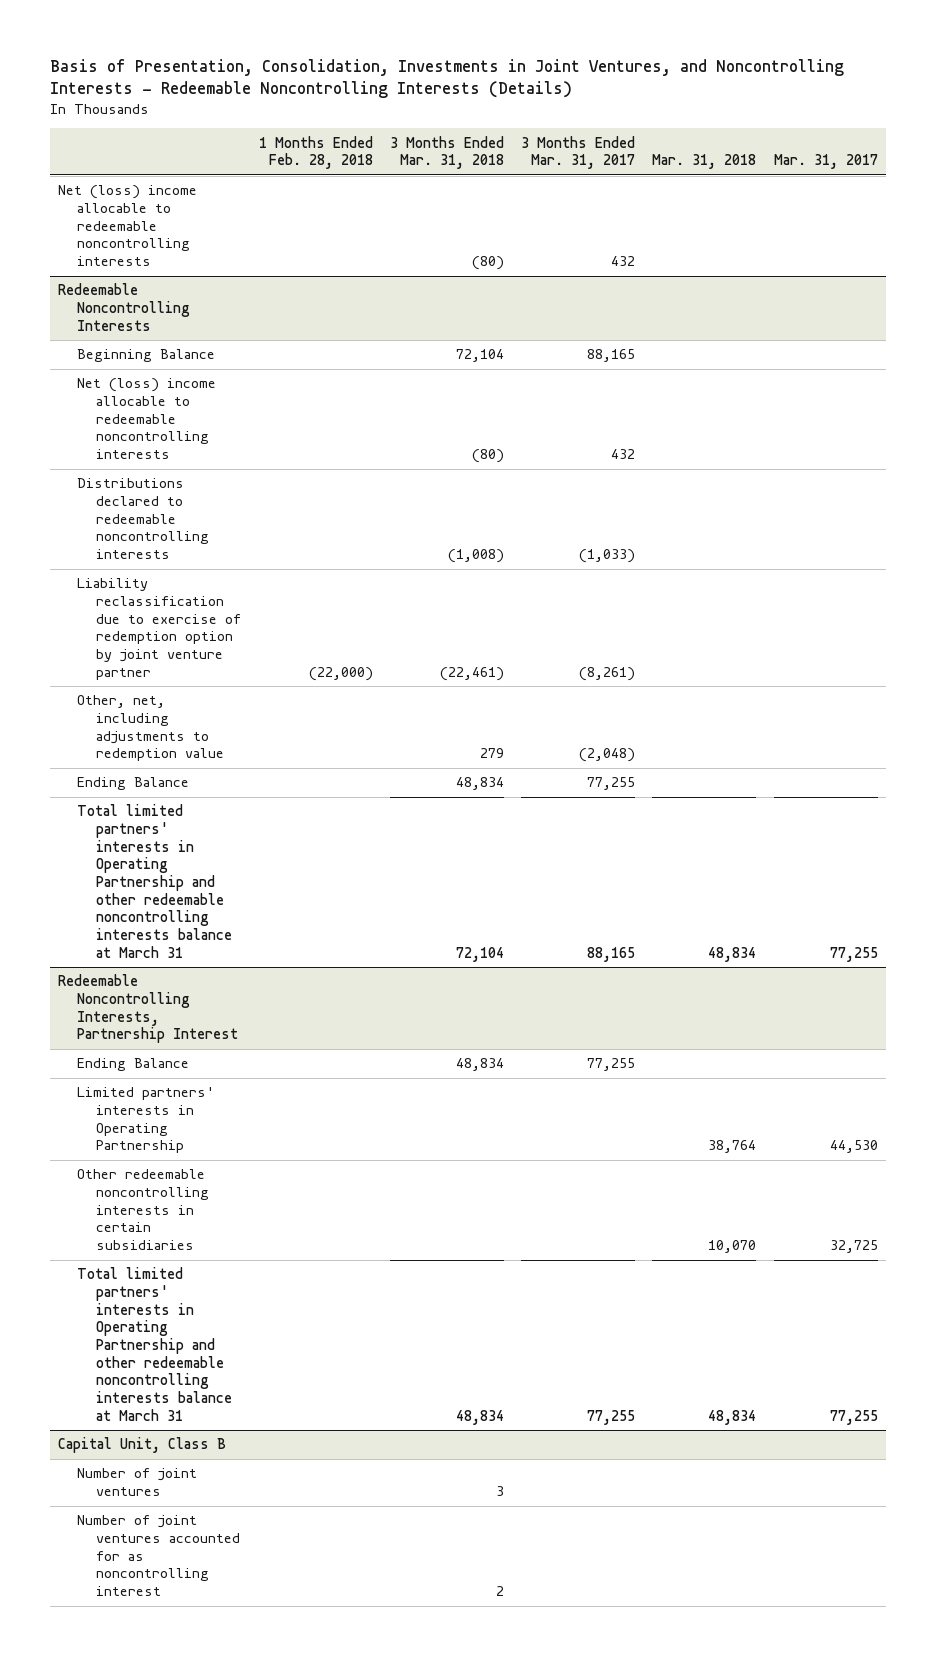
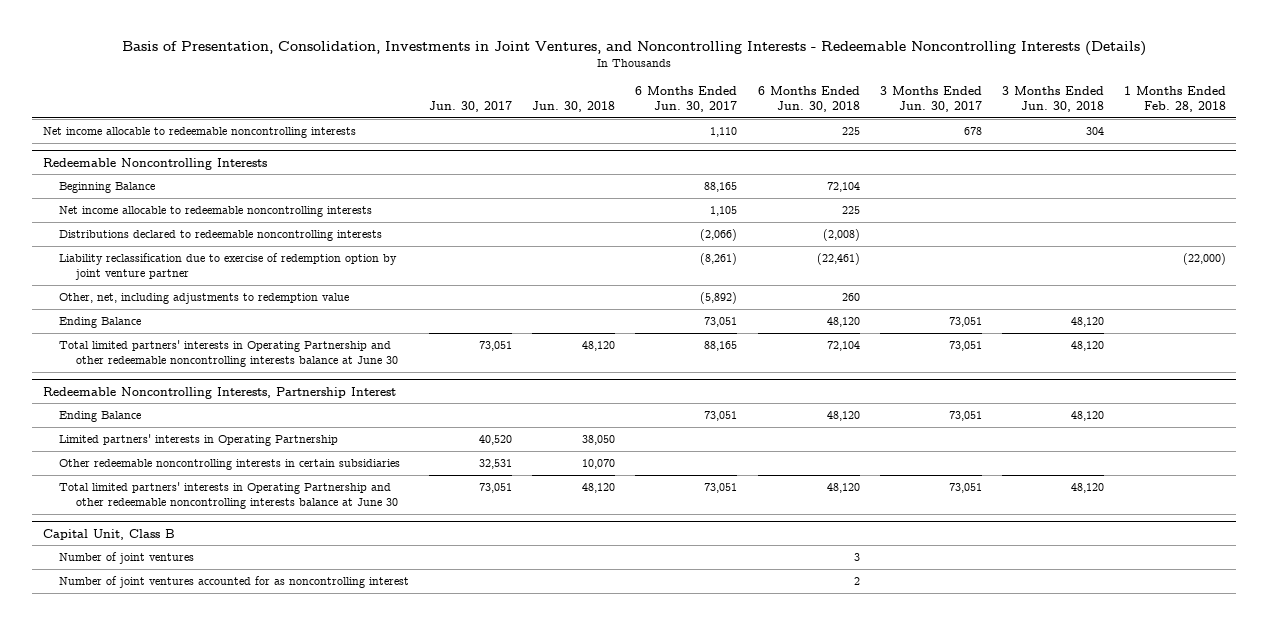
[389,135,504,170] 3 Months Ended Mar. 31, 2018 -> none
[521,135,636,170] 3 Months Ended Mar. 31, 2017 -> none
[652,154,757,170] Mar. 31, 2018 -> none
[773,154,878,170] Mar. 31, 2017 -> none
none -> [429,100,513,112] Jun. 30, 2017
none -> [532,100,616,112] Jun. 30, 2018
none -> [635,85,738,112] 6 Months Ended Jun. 30, 2017
none -> [757,85,860,112] 6 Months Ended Jun. 30, 2018
none -> [879,85,982,112] 3 Months Ended Jun. 30, 2017
none -> [1001,85,1104,112] 3 Months Ended Jun. 30, 2018
[58,185,198,266] Net (loss) income allocable to redeemable noncontrolling interests -> [42,126,356,138] Net income allocable to redeemable noncontrolling interests
[77,378,217,459] Net (loss) income allocable to redeemable noncontrolling interests -> [59,205,373,217] Net income allocable to redeemable noncontrolling interests
[77,804,233,958] Total limited partners' interests in Operating Partnership and other redeemable noncontrolling interests balance at March 31 -> [59,339,398,368] Total limited partners' interests in Operating Partnership and other redeemable noncontrolling interests balance at June 30
[77,1267,233,1421] Total limited partners' interests in Operating Partnership and other redeemable noncontrolling interests balance at March 31 -> [59,481,398,510] Total limited partners' interests in Operating Partnership and other redeemable noncontrolling interests balance at June 30

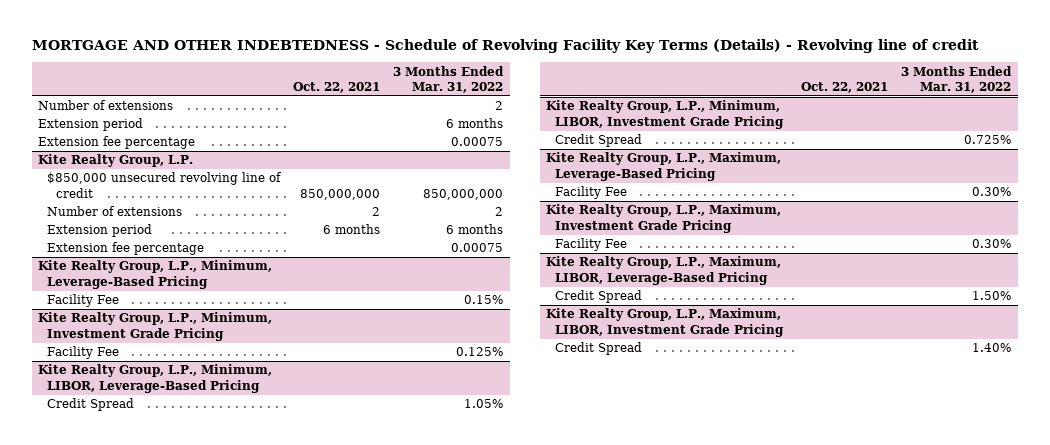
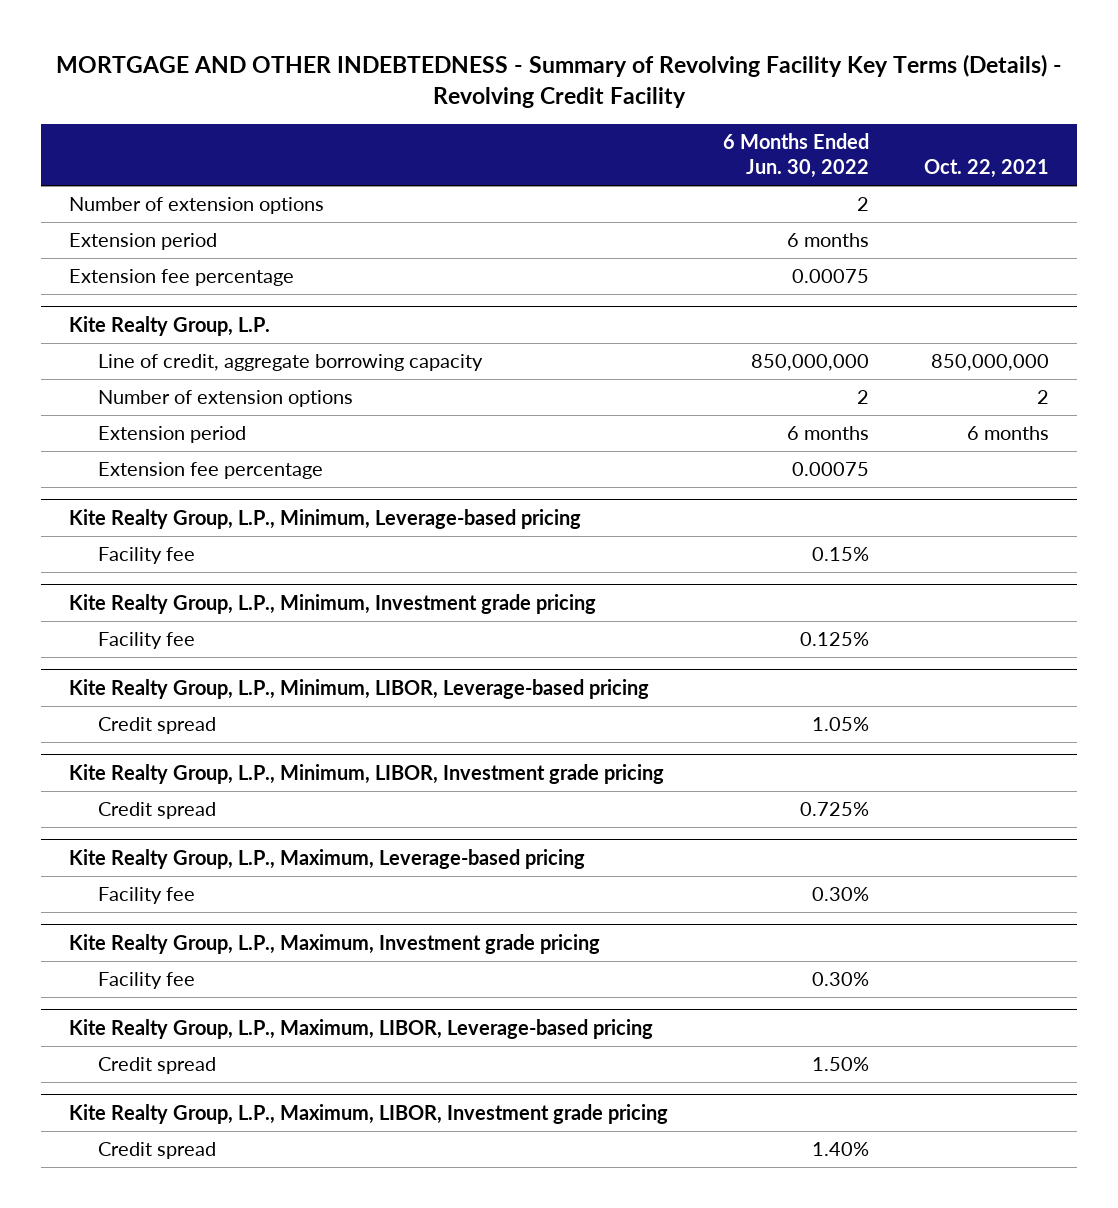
[31,39,979,54] MORTGAGE AND OTHER INDEBTEDNESS - Schedule of Revolving Facility Key Terms (Details) - Revolving line of credit -> [56,53,1063,108] MORTGAGE AND OTHER INDEBTEDNESS - Summary of Revolving Facility Key Terms (Details) - Revolving Credit Facility
[393,65,505,93] 3 Months Ended Mar. 31, 2022 -> none
none -> [723,133,870,179] 6 Months Ended Jun. 30, 2022
[38,100,174,111] Number of extensions -> [68,197,324,215] Number of extension options
[47,172,283,198] $850,000 unsecured revolving line of credit -> none
none -> [97,354,483,372] Line of credit, aggregate borrowing capacity
[47,206,183,217] Number of extensions -> [97,390,353,408] Number of extension options
[38,260,273,289] Kite Realty Group, L.P., Minimum, Leverage-Based Pricing -> [68,508,581,529] Kite Realty Group, L.P., Minimum, Leverage-based pricing
[47,294,120,308] Facility Fee -> [97,547,195,565] Facility fee
[38,312,273,341] Kite Realty Group, L.P., Minimum, Investment Grade Pricing -> [68,593,596,614] Kite Realty Group, L.P., Minimum, Investment grade pricing
[47,346,120,360] Facility Fee -> [97,632,195,650] Facility fee
[38,364,273,393] Kite Realty Group, L.P., Minimum, LIBOR, Leverage-Based Pricing -> [68,678,649,699] Kite Realty Group, L.P., Minimum, LIBOR, Leverage-based pricing
[47,398,135,412] Credit Spread -> [97,717,216,735] Credit spread
[546,100,785,129] Kite Realty Group, L.P., Minimum, LIBOR, Investment Grade Pricing -> [68,763,664,784] Kite Realty Group, L.P., Minimum, LIBOR, Investment grade pricing
[555,134,643,148] Credit Spread -> [97,802,216,820] Credit spread
[546,152,782,181] Kite Realty Group, L.P., Maximum, Leverage-Based Pricing -> [68,848,585,869] Kite Realty Group, L.P., Maximum, Leverage-based pricing
[555,186,628,200] Facility Fee -> [97,887,195,905] Facility fee
[546,204,782,233] Kite Realty Group, L.P., Maximum, Investment Grade Pricing -> [68,933,600,954] Kite Realty Group, L.P., Maximum, Investment grade pricing
[555,238,628,252] Facility Fee -> [97,972,195,990] Facility fee
[546,256,782,285] Kite Realty Group, L.P., Maximum, LIBOR, Leverage-Based Pricing -> [68,1018,653,1039] Kite Realty Group, L.P., Maximum, LIBOR, Leverage-based pricing
[555,290,643,304] Credit Spread -> [97,1057,216,1075] Credit spread
[546,308,785,337] Kite Realty Group, L.P., Maximum, LIBOR, Investment Grade Pricing -> [68,1103,668,1124] Kite Realty Group, L.P., Maximum, LIBOR, Investment grade pricing
[555,342,643,356] Credit Spread -> [97,1142,216,1160] Credit spread

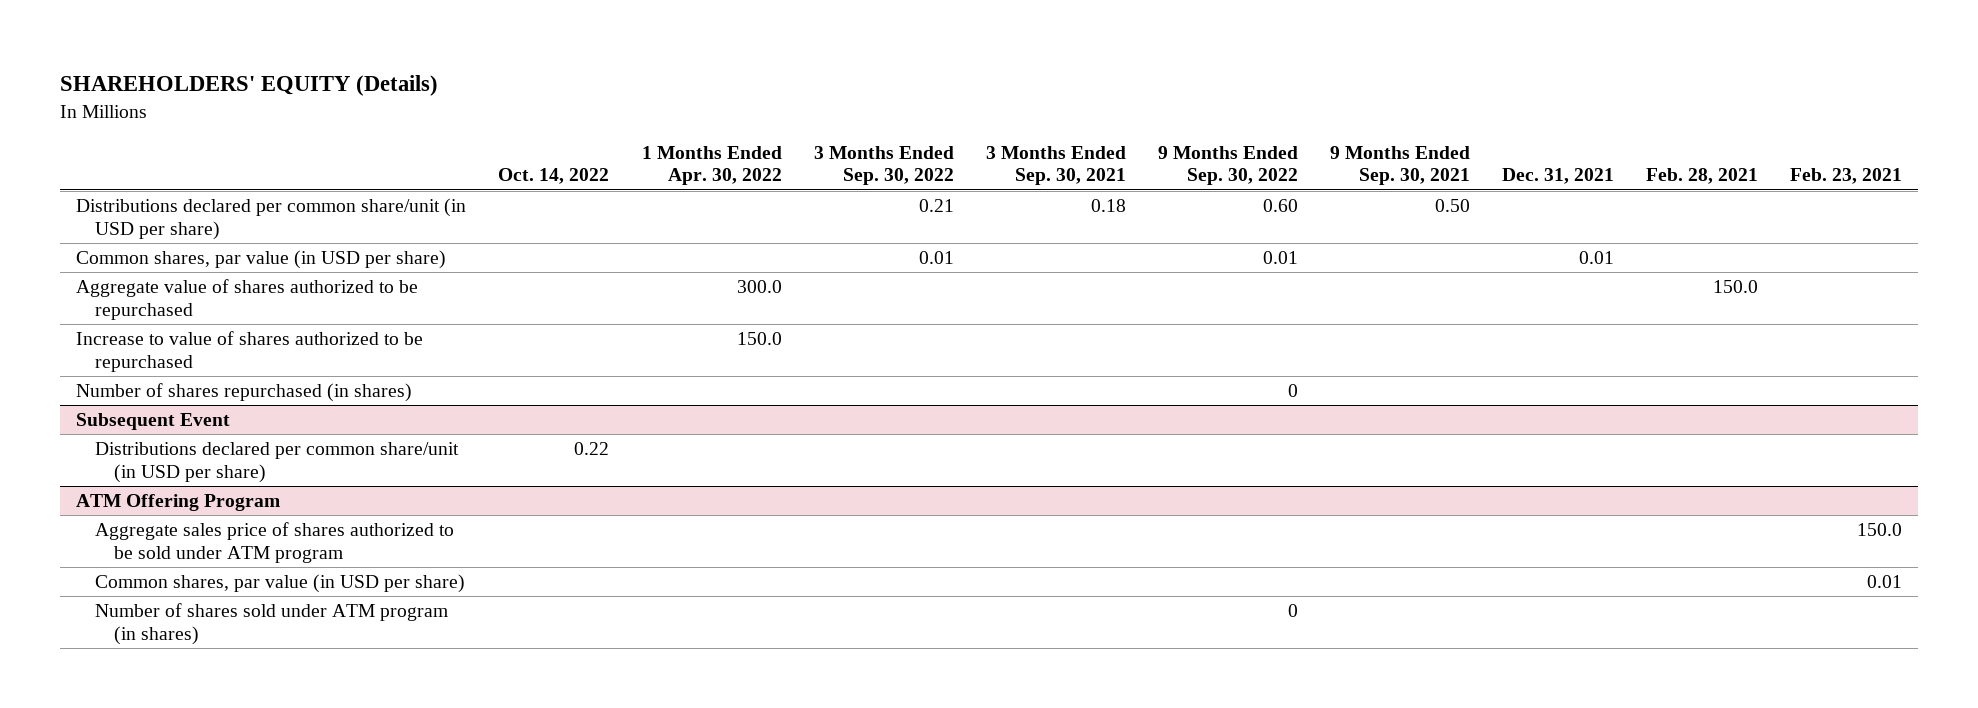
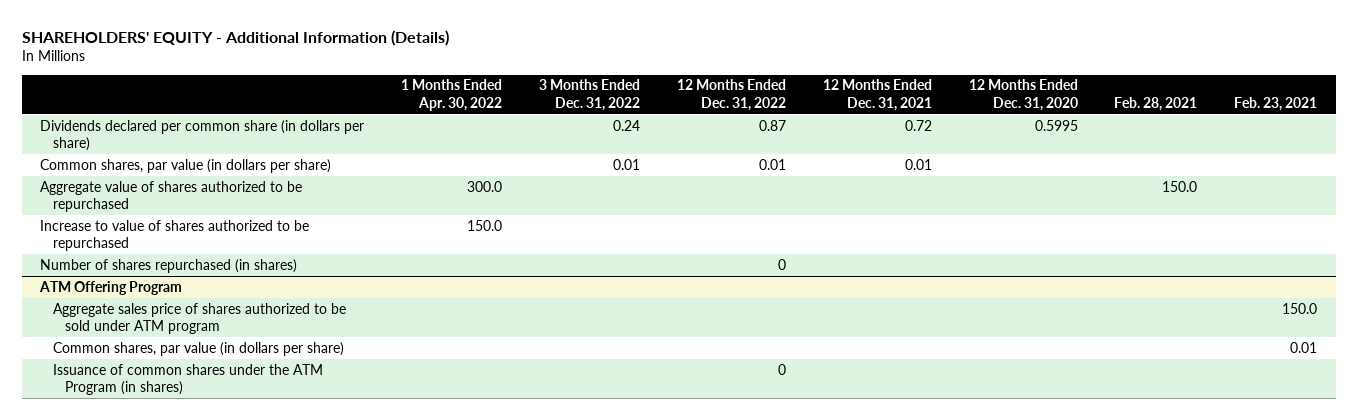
[60,75,439,97] SHAREHOLDERS' EQUITY (Details) -> [22,29,450,46] SHAREHOLDERS' EQUITY - Additional Information (Details)
[498,168,610,185] Oct. 14, 2022 -> none
[813,145,954,186] 3 Months Ended Sep. 30, 2022 -> none
[985,145,1126,186] 3 Months Ended Sep. 30, 2021 -> none
[1157,145,1298,186] 9 Months Ended Sep. 30, 2022 -> none
[1329,145,1470,186] 9 Months Ended Sep. 30, 2021 -> none
[1501,168,1614,185] Dec. 31, 2021 -> none
none -> [539,79,641,111] 3 Months Ended Dec. 31, 2022
none -> [676,79,786,111] 12 Months Ended Dec. 31, 2022
none -> [822,79,932,111] 12 Months Ended Dec. 31, 2021
none -> [968,79,1078,111] 12 Months Ended Dec. 31, 2020
[76,198,467,240] Distributions declared per common share/unit (in USD per share) -> [40,119,365,151] Dividends declared per common share (in dollars per share)
[76,250,447,270] Common shares, par value (in USD per share) -> [40,158,332,173] Common shares, par value (in dollars per share)
[76,413,231,431] Subsequent Event -> none
[95,442,460,483] Distributions declared per common share/unit (in USD per share) -> none
[95,574,466,594] Common shares, par value (in USD per share) -> [52,341,344,356] Common shares, par value (in dollars per share)
[95,603,449,645] Number of shares sold under ATM program (in shares) -> [52,363,323,395] Issuance of common shares under the ATM Program (in shares)

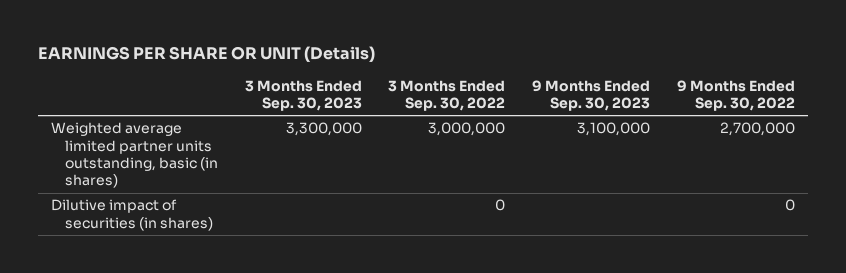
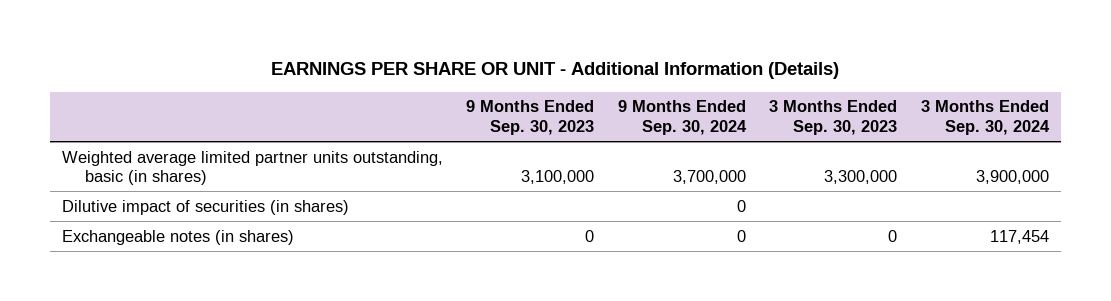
[37,46,375,63] EARNINGS PER SHARE OR UNIT (Details) -> [271,62,840,80] EARNINGS PER SHARE OR UNIT - Additional Information (Details)
[388,79,506,111] 3 Months Ended Sep. 30, 2022 -> none
[676,79,795,111] 9 Months Ended Sep. 30, 2022 -> none
none -> [617,100,747,135] 9 Months Ended Sep. 30, 2024
none -> [920,100,1050,135] 3 Months Ended Sep. 30, 2024
none -> [61,229,294,245] Exchangeable notes (in shares)

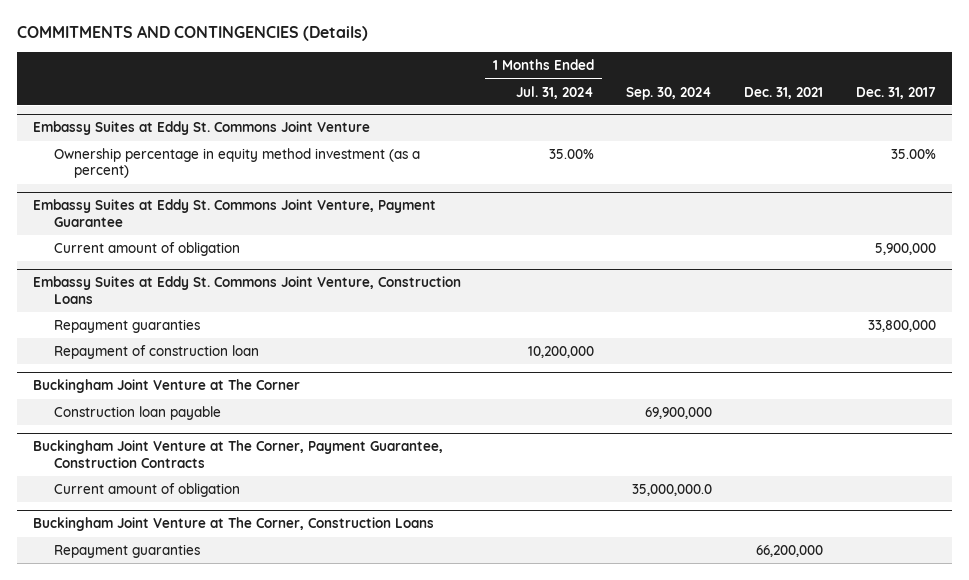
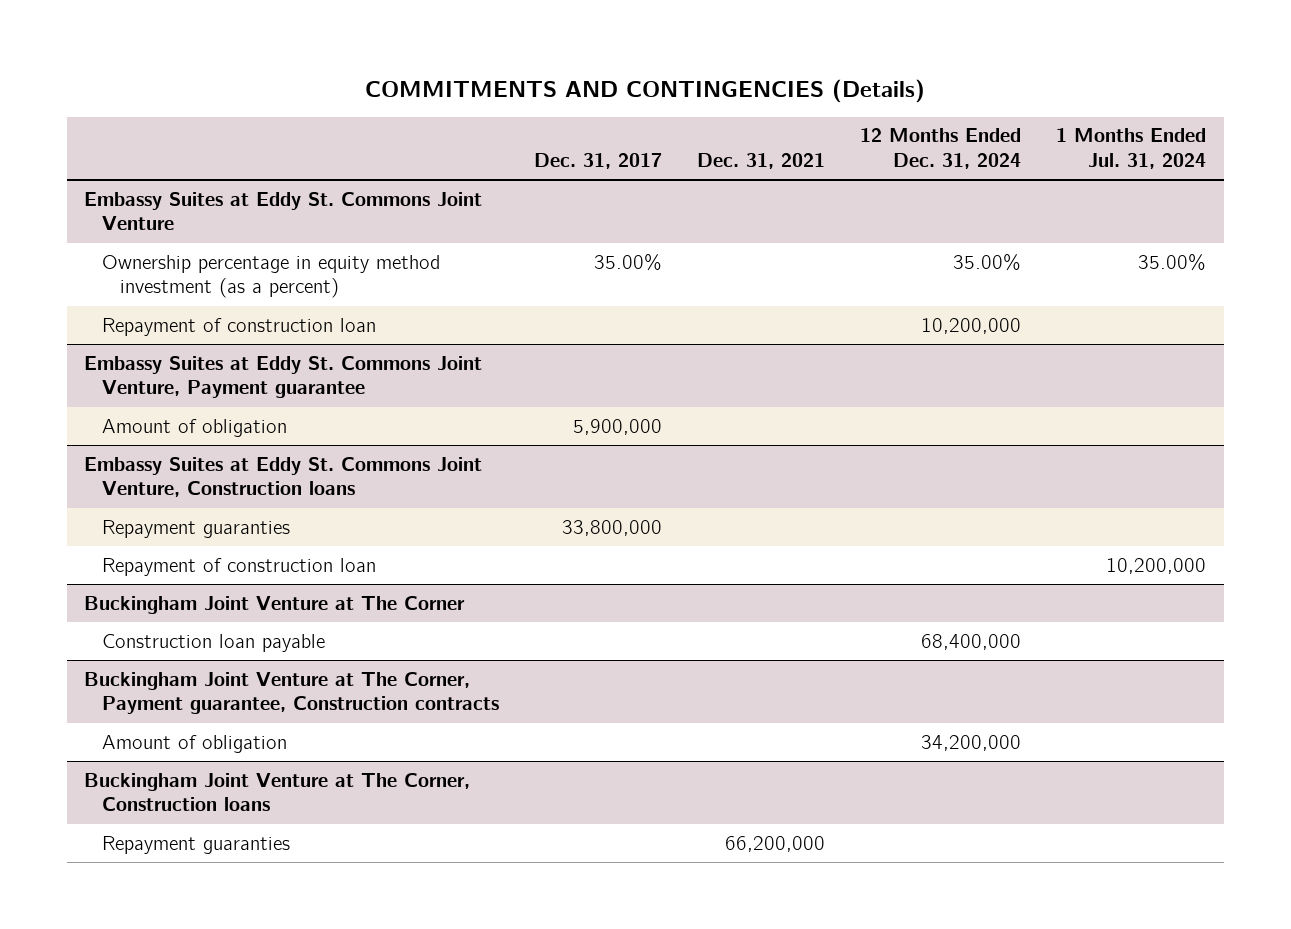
[626,86,713,100] Sep. 30, 2024 -> none
none -> [860,128,1022,169] 12 Months Ended Dec. 31, 2024
none -> [102,317,377,336] Repayment of construction loan
[33,199,437,227] Embassy Suites at Eddy St. Commons Joint Venture, Payment Guarantee -> [84,355,483,399] Embassy Suites at Eddy St. Commons Joint Venture, Payment guarantee
[53,242,240,257] Current amount of obligation -> [102,418,288,437] Amount of obligation
[33,276,462,304] Embassy Suites at Eddy St. Commons Joint Venture, Construction Loans -> [84,456,483,498] Embassy Suites at Eddy St. Commons Joint Venture, Construction loans
[33,440,444,468] Buckingham Joint Venture at The Corner, Payment Guarantee, Construction Contracts -> [84,671,500,715] Buckingham Joint Venture at The Corner, Payment guarantee, Construction contracts
[53,483,240,498] Current amount of obligation -> [102,734,288,753] Amount of obligation
[33,517,435,532] Buckingham Joint Venture at The Corner, Construction Loans -> [84,772,471,812] Buckingham Joint Venture at The Corner, Construction loans

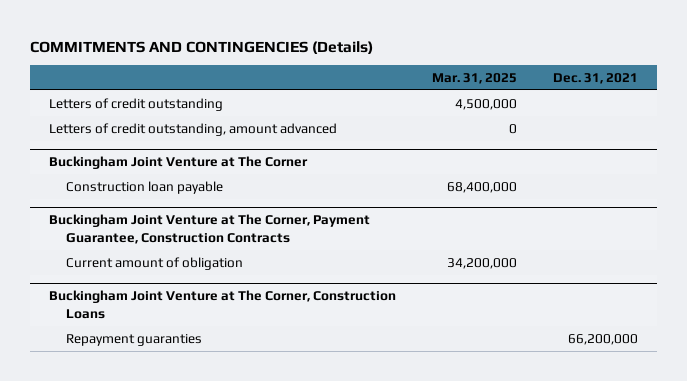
[534,152,663,169] Dec. 31, 2017 -> none
[860,128,1022,169] 12 Months Ended Dec. 31, 2024 -> none
[1056,128,1207,169] 1 Months Ended Jul. 31, 2024 -> none
none -> [431,72,517,84] Mar. 31, 2025
[84,191,483,231] Embassy Suites at Eddy St. Commons Joint Venture -> none
[102,254,441,299] Ownership percentage in equity method investment (as a percent) -> none
[102,317,377,336] Repayment of construction loan -> none
[84,355,483,399] Embassy Suites at Eddy St. Commons Joint Venture, Payment guarantee -> none
[102,418,288,437] Amount of obligation -> none
[84,456,483,498] Embassy Suites at Eddy St. Commons Joint Venture, Construction loans -> none
[102,519,291,538] Repayment guaranties -> none
[102,557,377,576] Repayment of construction loan -> none
none -> [48,97,223,111] Letters of credit outstanding
none -> [48,122,337,136] Letters of credit outstanding, amount advanced
[84,671,500,715] Buckingham Joint Venture at The Corner, Payment guarantee, Construction contracts -> [48,214,370,244] Buckingham Joint Venture at The Corner, Payment Guarantee, Construction Contracts
[102,734,288,753] Amount of obligation -> [66,256,244,270] Current amount of obligation
[84,772,471,812] Buckingham Joint Venture at The Corner, Construction loans -> [48,290,396,319] Buckingham Joint Venture at The Corner, Construction Loans

